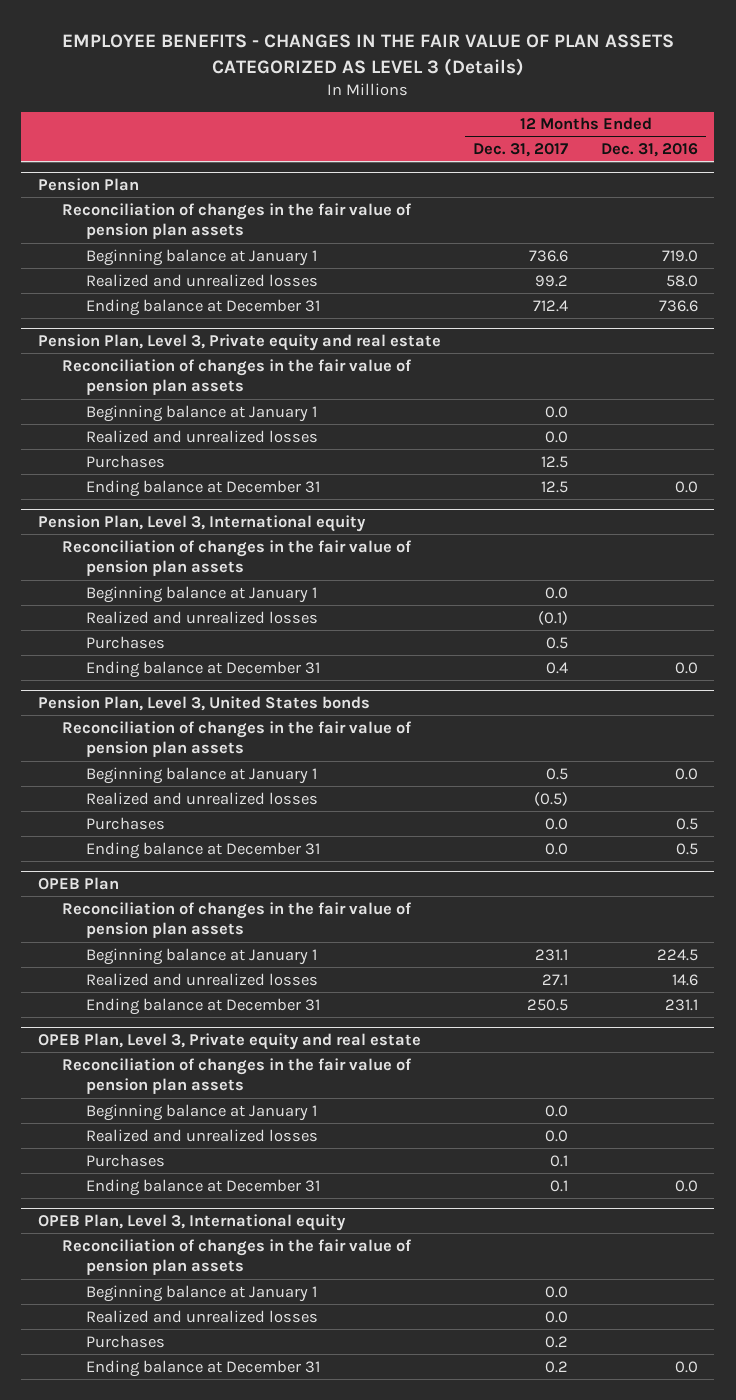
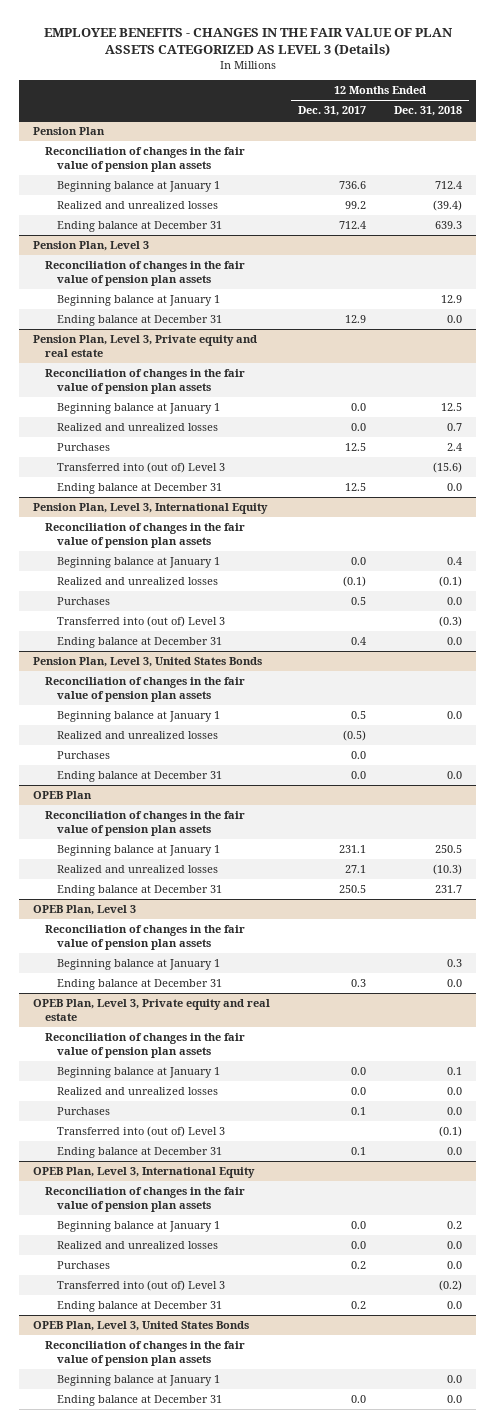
[600,143,698,158] Dec. 31, 2016 -> none
none -> [394,106,463,117] Dec. 31, 2018
none -> [33,241,150,252] Pension Plan, Level 3
none -> [45,261,246,286] Reconciliation of changes in the fair value of pension plan assets
none -> [57,295,221,307] Beginning balance at January 1
none -> [57,315,223,327] Ending balance at December 31
none -> [57,462,226,474] Transferred into (out of) Level 3
[37,515,366,533] Pension Plan, Level 3, International equity -> [33,503,269,515] Pension Plan, Level 3, International Equity
none -> [57,616,226,628] Transferred into (out of) Level 3
[37,696,370,712] Pension Plan, Level 3, United States bonds -> [33,657,263,668] Pension Plan, Level 3, United States Bonds
none -> [33,905,137,916] OPEB Plan, Level 3
none -> [45,925,246,950] Reconciliation of changes in the fair value of pension plan assets
none -> [57,959,221,971] Beginning balance at January 1
none -> [57,979,223,991] Ending balance at December 31
none -> [57,1126,226,1138] Transferred into (out of) Level 3
[37,1214,346,1232] OPEB Plan, Level 3, International equity -> [33,1167,256,1179] OPEB Plan, Level 3, International Equity
none -> [57,1280,226,1292] Transferred into (out of) Level 3
none -> [33,1321,250,1332] OPEB Plan, Level 3, United States Bonds
none -> [45,1341,246,1366] Reconciliation of changes in the fair value of pension plan assets
none -> [57,1375,221,1387] Beginning balance at January 1
none -> [57,1395,223,1407] Ending balance at December 31

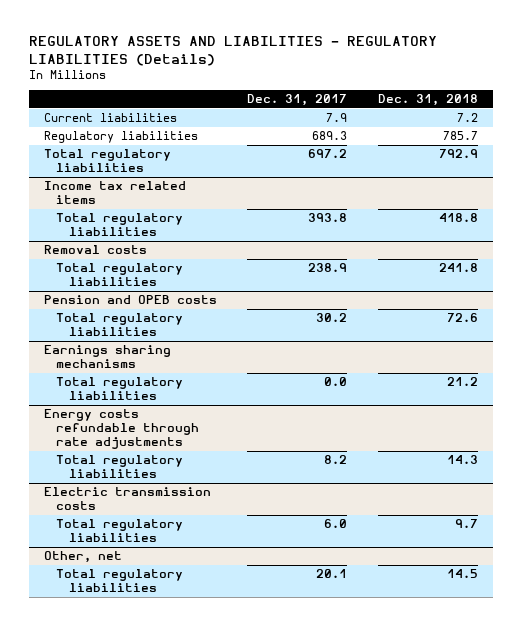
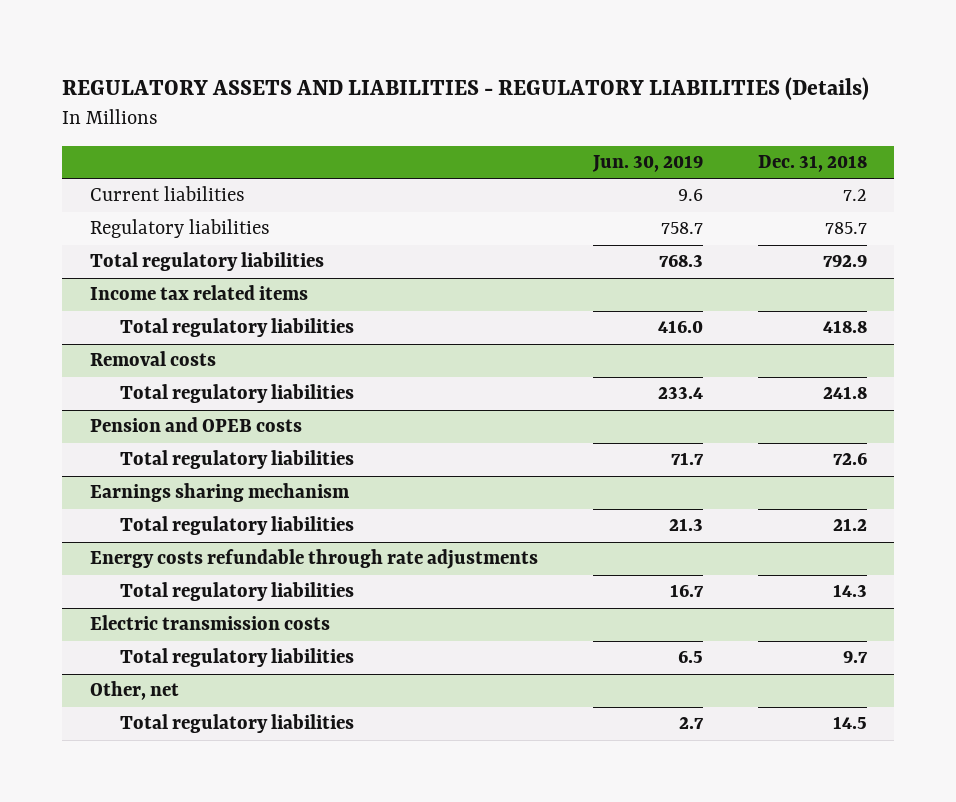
[247,94,348,107] Dec. 31, 2017 -> none
none -> [591,155,703,173] Jun. 30, 2019
[43,345,171,369] Earnings sharing mechanisms -> [89,483,350,503] Earnings sharing mechanism

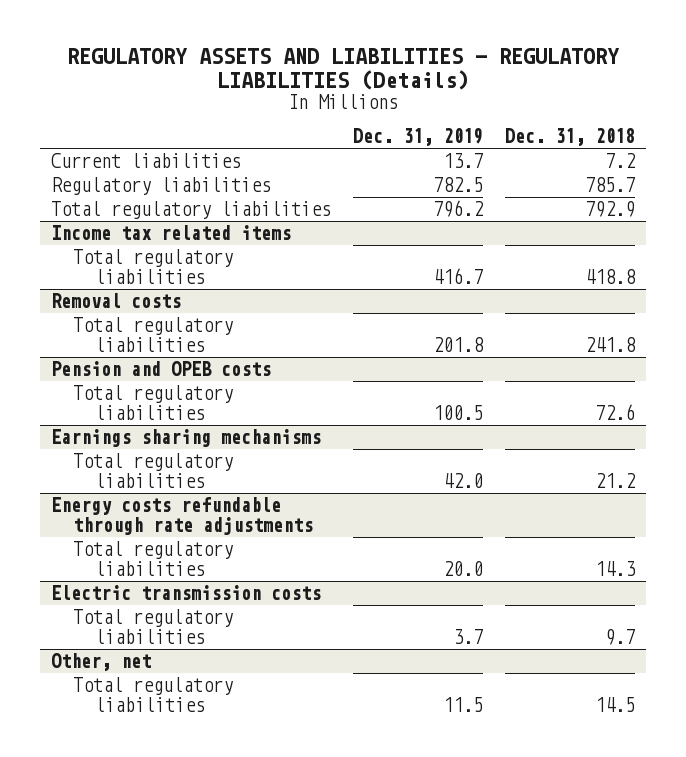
[591,155,703,173] Jun. 30, 2019 -> none
none -> [352,128,483,147] Dec. 31, 2019
[89,483,350,503] Earnings sharing mechanism -> [50,429,321,448] Earnings sharing mechanisms

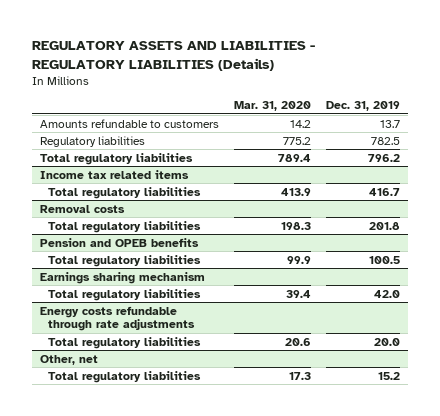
[504,128,635,147] Dec. 31, 2018 -> none
none -> [234,101,312,112] Mar. 31, 2020
[50,153,241,169] Current liabilities -> [39,118,219,128] Amounts refundable to customers
[50,361,271,377] Pension and OPEB costs -> [39,237,199,247] Pension and OPEB benefits
[50,429,321,448] Earnings sharing mechanisms -> [39,271,205,284] Earnings sharing mechanism
[50,585,321,601] Electric transmission costs -> none
[72,609,233,645] Total regulatory liabilities -> none
[442,697,483,713] 11.5 -> [378,371,401,380] 15.2

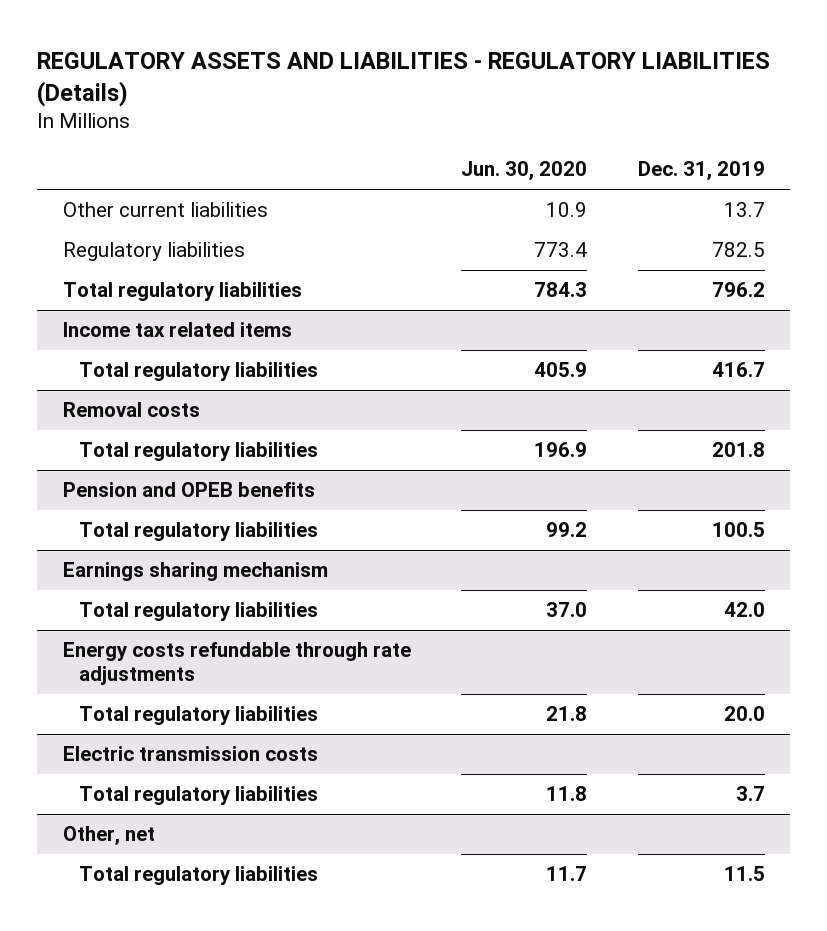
[234,101,312,112] Mar. 31, 2020 -> none
none -> [461,161,588,182] Jun. 30, 2020
[39,118,219,128] Amounts refundable to customers -> [62,202,268,218] Other current liabilities
none -> [62,746,318,762] Electric transmission costs
none -> [78,786,318,806] Total regulatory liabilities
[378,371,401,380] 15.2 -> [723,866,765,882] 11.5

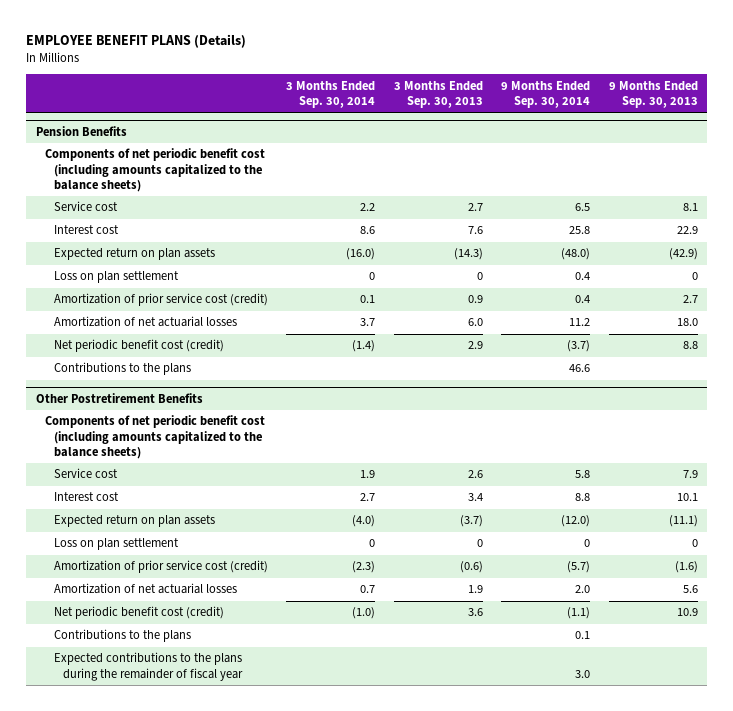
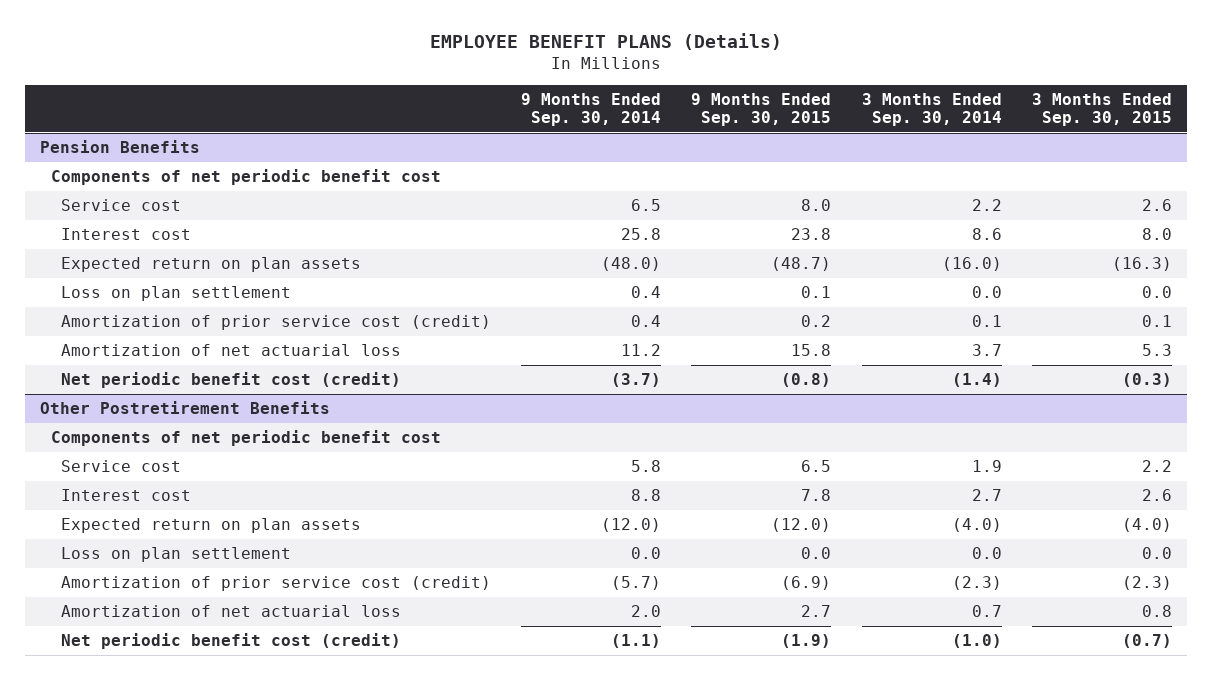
[393,80,483,108] 3 Months Ended Sep. 30, 2013 -> none
[608,80,698,108] 9 Months Ended Sep. 30, 2013 -> none
none -> [691,92,832,126] 9 Months Ended Sep. 30, 2015
none -> [1031,92,1172,126] 3 Months Ended Sep. 30, 2015
[44,148,265,192] Components of net periodic benefit cost (including amounts capitalized to the balance sheets) -> [50,169,441,186] Components of net periodic benefit cost
[369,272,376,281] 0 -> [971,286,1002,299] 0.0
[53,316,237,328] Amortization of net actuarial losses -> [61,344,402,357] Amortization of net actuarial loss
[53,362,191,376] Contributions to the plans -> none
[44,415,265,459] Components of net periodic benefit cost (including amounts capitalized to the balance sheets) -> [50,430,441,447] Components of net periodic benefit cost
[369,539,376,548] 0 -> [971,547,1002,560] 0.0
[584,539,591,548] 0 -> [631,547,662,560] 0.0
[53,583,237,595] Amortization of net actuarial losses -> [61,605,402,618] Amortization of net actuarial loss
[53,629,191,643] Contributions to the plans -> none
[53,652,243,681] Expected contributions to the plans during the remainder of fiscal year -> none

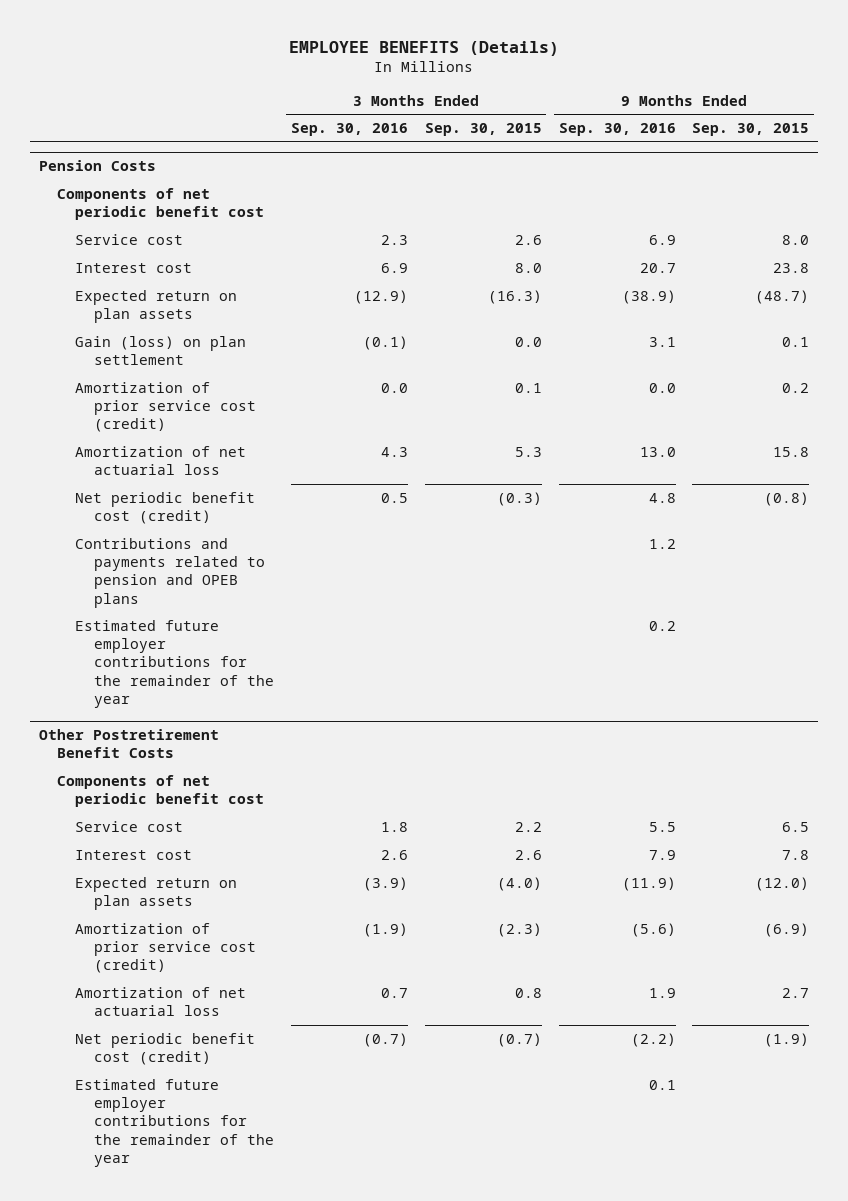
[429,33,782,51] EMPLOYEE BENEFIT PLANS (Details) -> [289,40,560,56] EMPLOYEE BENEFITS (Details)
[521,92,662,126] 9 Months Ended Sep. 30, 2014 -> none
[861,92,1002,126] 3 Months Ended Sep. 30, 2014 -> none
none -> [290,123,408,137] Sep. 30, 2016
none -> [558,123,676,137] Sep. 30, 2016
[39,140,200,154] Pension Benefits -> [38,160,156,172] Pension Costs
[61,286,292,302] Loss on plan settlement -> [75,336,247,366] Gain (loss) on plan settlement
none -> [75,538,265,608] Contributions and payments related to pension and OPEB plans
none -> [75,620,274,708] Estimated future employer contributions for the remainder of the year
[39,401,330,415] Other Postretirement Benefits -> [38,729,219,759] Other Postretirement Benefit Costs
[61,547,292,563] Loss on plan settlement -> none
none -> [75,1079,274,1167] Estimated future employer contributions for the remainder of the year

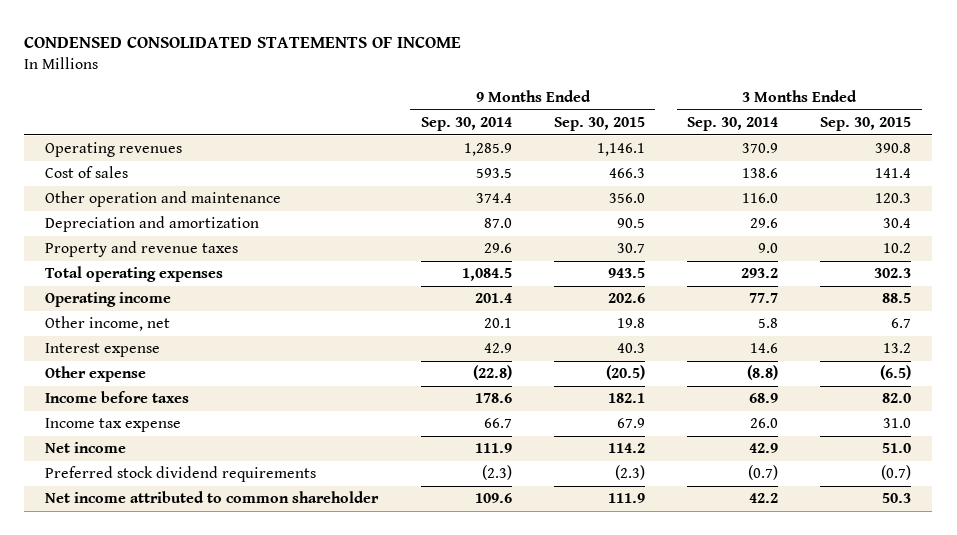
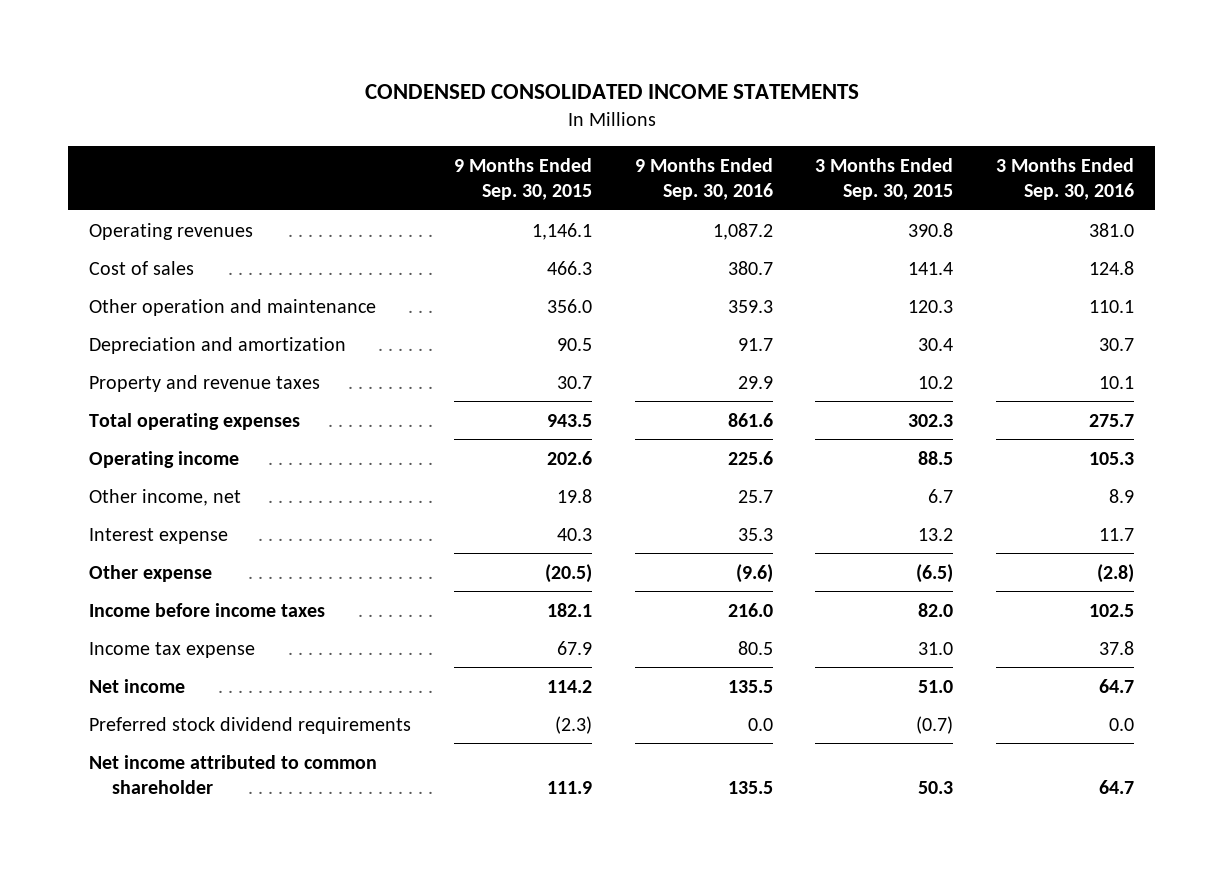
[24,37,462,49] CONDENSED CONSOLIDATED STATEMENTS OF INCOME -> [364,84,859,100] CONDENSED CONSOLIDATED INCOME STATEMENTS
[420,117,512,132] Sep. 30, 2014 -> none
[687,117,779,132] Sep. 30, 2014 -> none
none -> [634,157,773,201] 9 Months Ended Sep. 30, 2016
none -> [995,157,1134,201] 3 Months Ended Sep. 30, 2016
[45,391,190,404] Income before taxes -> [89,602,326,617] Income before income taxes

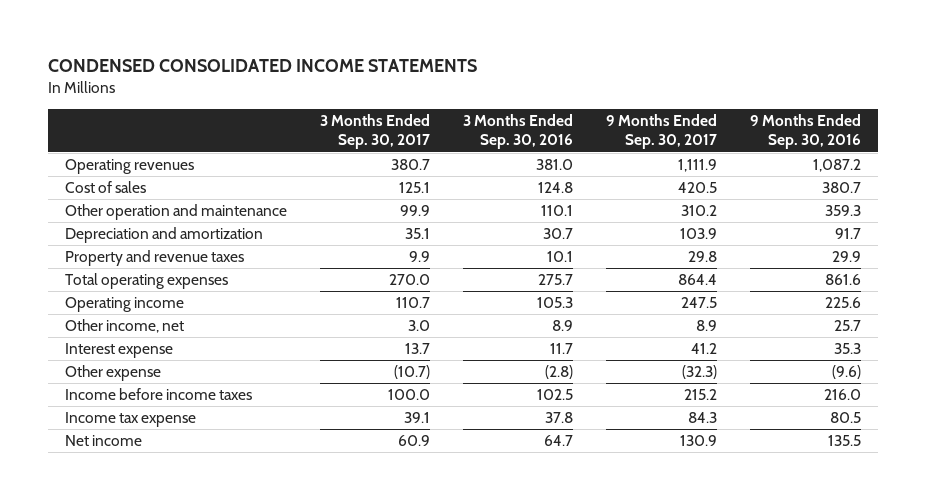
[454,157,593,201] 9 Months Ended Sep. 30, 2015 -> none
[815,157,954,201] 3 Months Ended Sep. 30, 2015 -> none
none -> [319,114,430,150] 3 Months Ended Sep. 30, 2017
none -> [606,114,718,150] 9 Months Ended Sep. 30, 2017
[89,716,412,734] Preferred stock dividend requirements -> none
[89,754,378,795] Net income attributed to common shareholder -> none

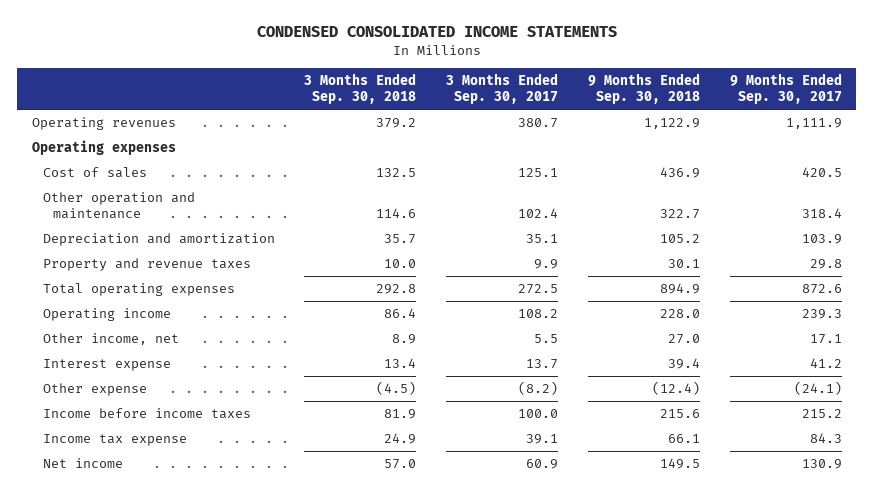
[462,114,573,150] 3 Months Ended Sep. 30, 2016 -> none
[750,114,862,150] 9 Months Ended Sep. 30, 2016 -> none
none -> [304,72,417,104] 3 Months Ended Sep. 30, 2018
none -> [587,72,700,104] 9 Months Ended Sep. 30, 2018
none -> [31,140,176,156] Operating expenses
[399,205,430,217] 99.9 -> [518,208,559,219] 102.4
[681,205,718,217] 310.2 -> [801,208,842,219] 318.4
[388,274,430,286] 270.0 -> [518,284,559,295] 272.5
[678,274,718,286] 864.4 -> [801,284,842,295] 872.6
[395,297,430,309] 110.7 -> [518,309,559,319] 108.2
[681,297,718,309] 247.5 -> [801,309,842,320] 239.3
[407,320,430,332] 3.0 -> [534,334,559,344] 5.5
[696,320,718,332] 8.9 -> [809,334,842,345] 17.1
[393,365,430,380] (10.7) -> [518,381,559,396] (8.2)
[682,365,718,380] (32.3) -> [793,381,842,396] (24.1)

